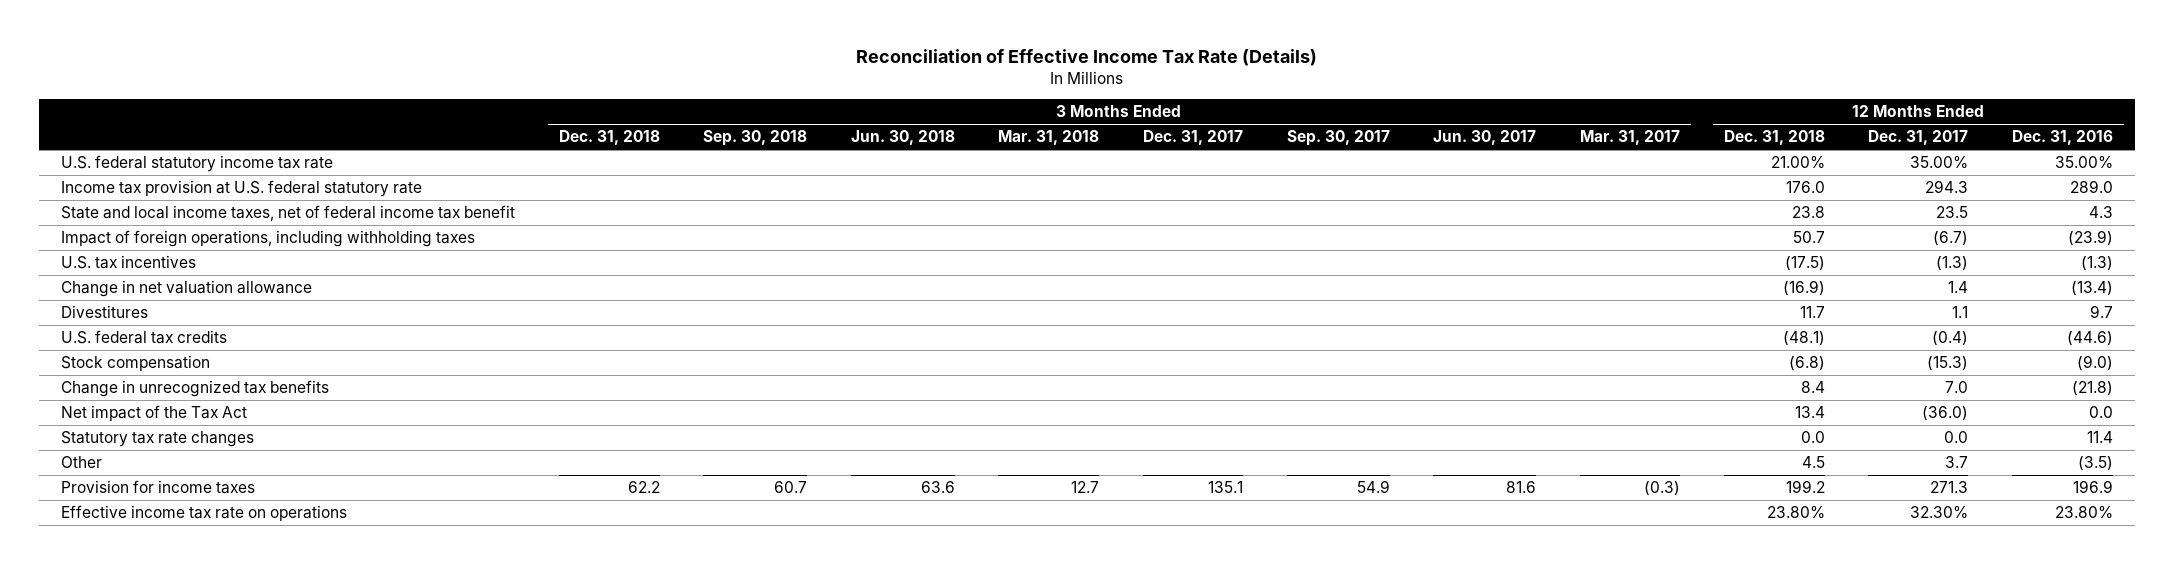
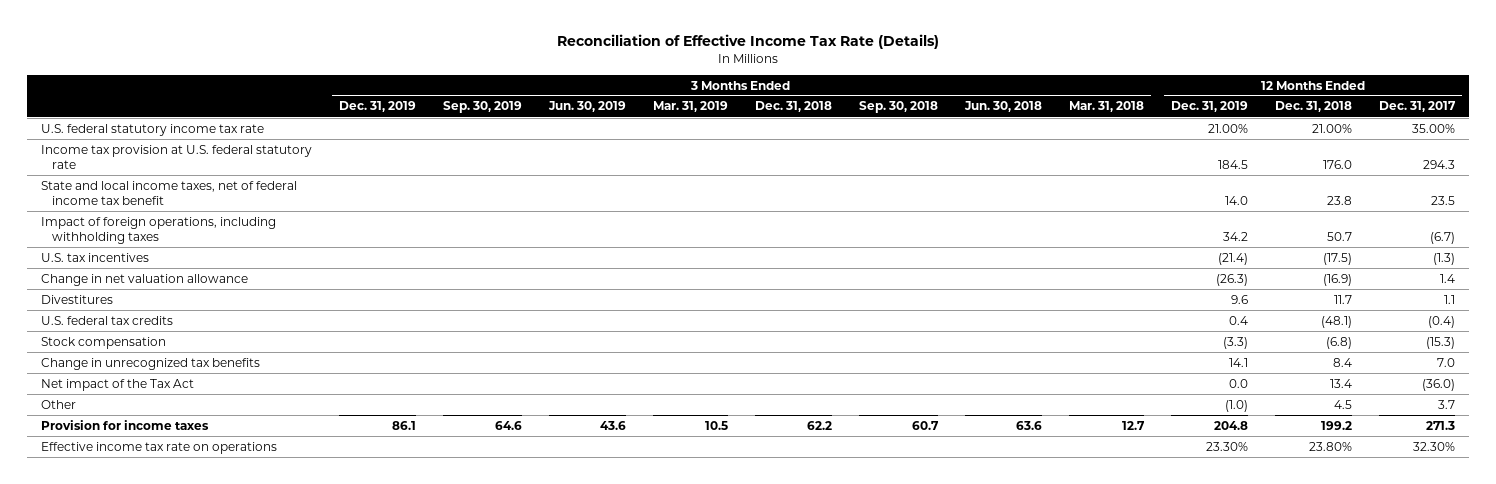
[1143,130,1244,146] Dec. 31, 2017 -> none
[1286,130,1390,147] Sep. 30, 2017 -> none
[1433,130,1537,146] Jun. 30, 2017 -> none
[1579,130,1680,146] Mar. 31, 2017 -> none
[2011,130,2113,146] Dec. 31, 2016 -> none
none -> [338,101,416,113] Dec. 31, 2019
none -> [442,101,522,114] Sep. 30, 2019
none -> [547,101,626,113] Jun. 30, 2019
none -> [652,101,728,113] Mar. 31, 2019
none -> [1171,101,1249,113] Dec. 31, 2019
[60,431,254,448] Statutory tax rate changes -> none

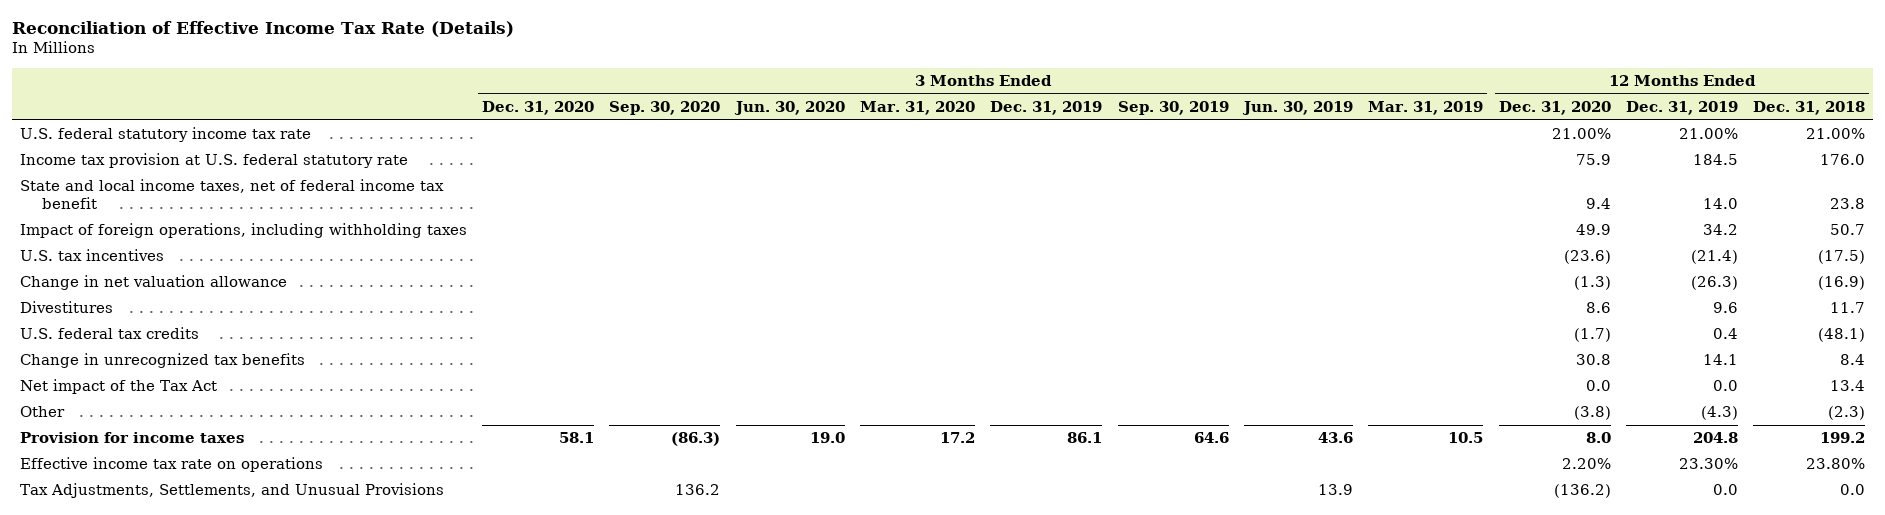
[754,101,832,113] Dec. 31, 2018 -> none
[859,101,939,114] Sep. 30, 2018 -> none
[964,101,1043,113] Jun. 30, 2018 -> none
[1069,101,1145,113] Mar. 31, 2018 -> none
[1379,101,1457,113] Dec. 31, 2017 -> none
none -> [481,100,594,115] Dec. 31, 2020
none -> [609,100,721,115] Sep. 30, 2020
none -> [733,100,845,115] Jun. 30, 2020
none -> [860,100,976,115] Mar. 31, 2020
none -> [1498,100,1611,115] Dec. 31, 2020
[40,336,166,349] Stock compensation -> none
[1225,399,1249,412] (1.0) -> [1701,406,1739,421] (4.3)
[1334,399,1353,409] 4.5 -> [1828,406,1866,421] (2.3)
none -> [19,483,444,499] Tax Adjustments, Settlements, and Unusual Provisions

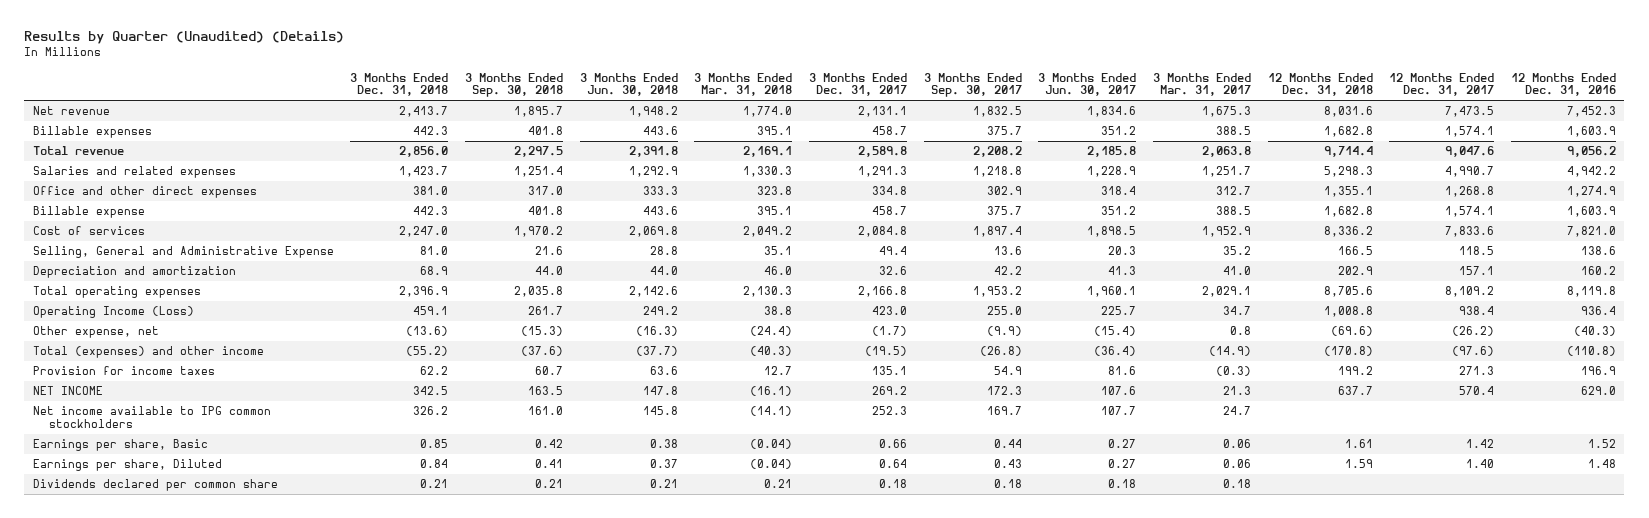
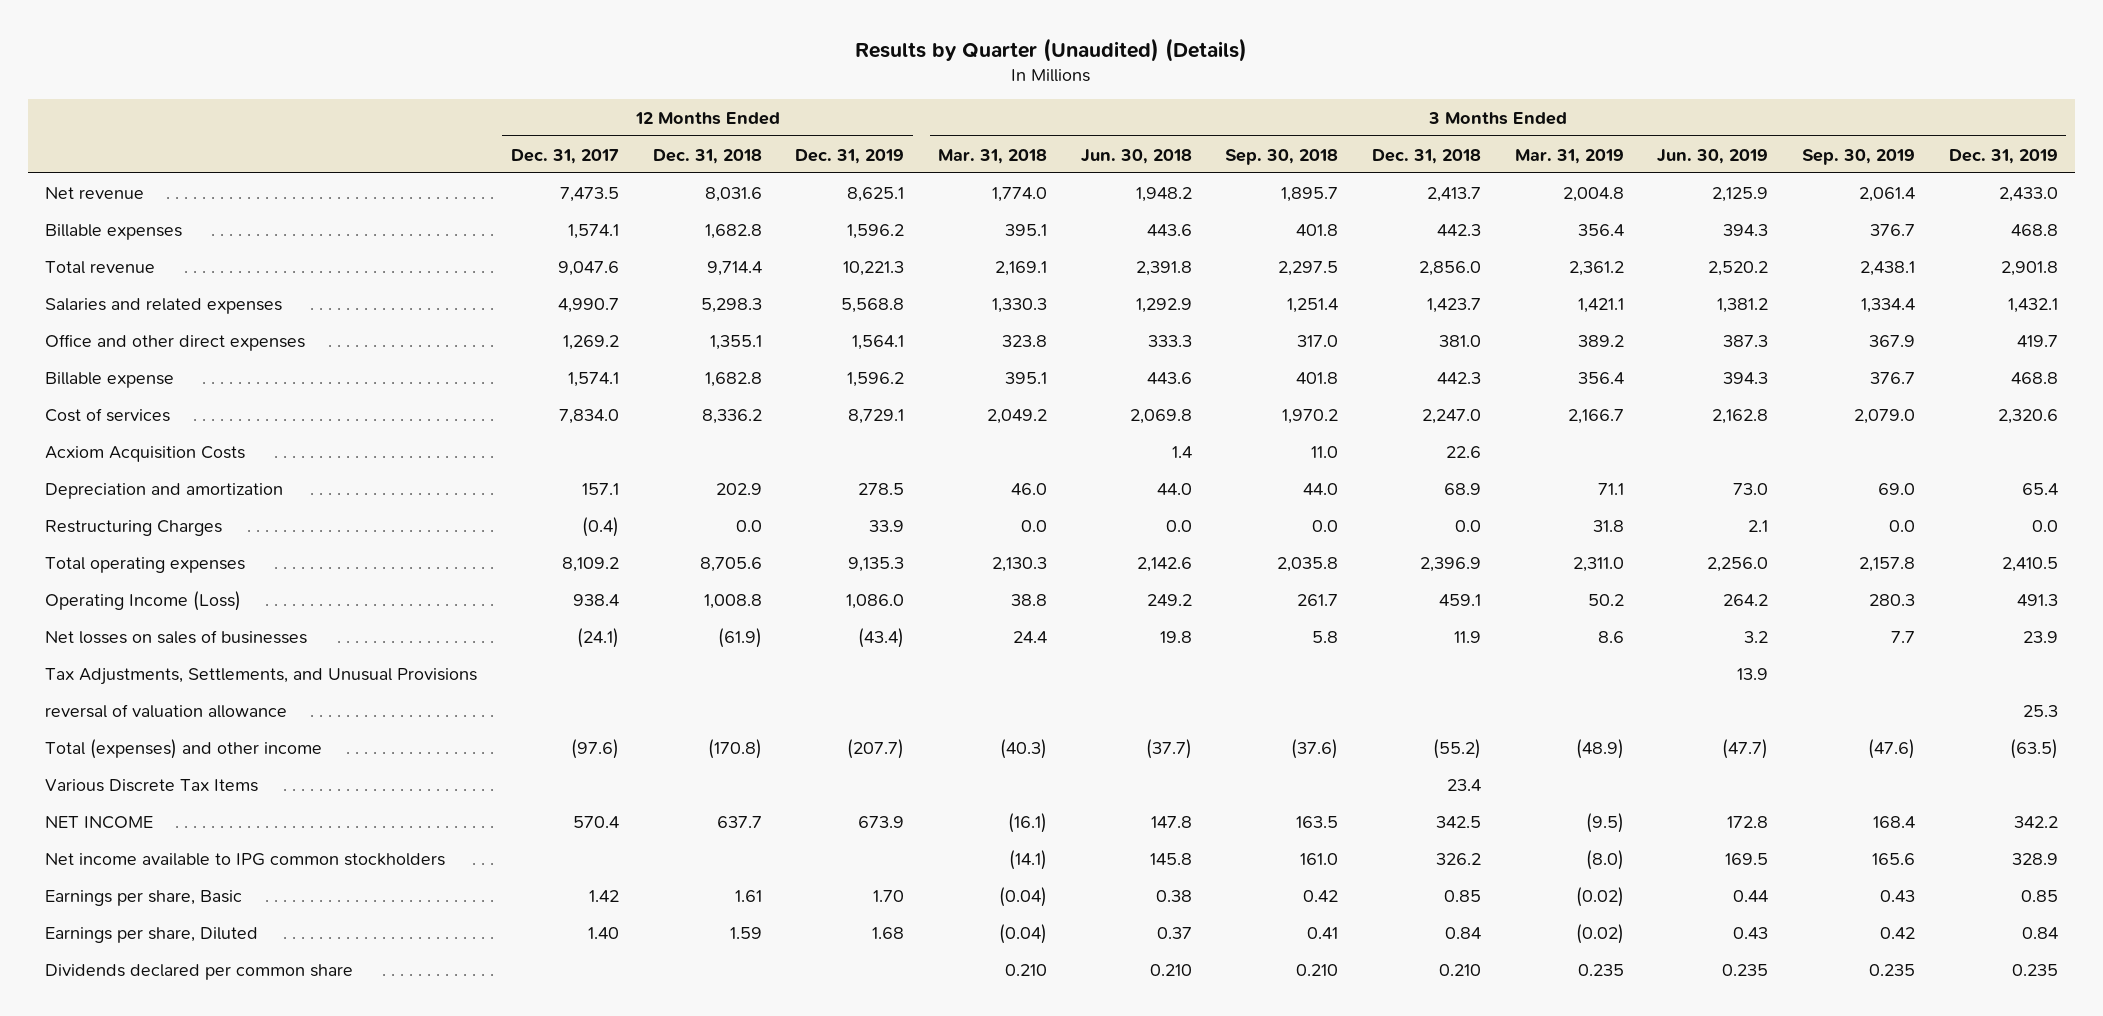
[808,72,907,97] 3 Months Ended Dec. 31, 2017 -> none
[923,72,1022,98] 3 Months Ended Sep. 30, 2017 -> none
[1038,72,1137,97] 3 Months Ended Jun. 30, 2017 -> none
[1152,72,1251,97] 3 Months Ended Mar. 31, 2017 -> none
[1510,72,1616,97] 12 Months Ended Dec. 31, 2016 -> none
none -> [795,148,905,164] Dec. 31, 2019
none -> [1514,148,1624,164] Mar. 31, 2019
none -> [1657,148,1769,164] Jun. 30, 2019
none -> [1802,148,1916,165] Sep. 30, 2019
none -> [1948,148,2058,164] Dec. 31, 2019
[1445,186,1495,198] 1,268.8 -> [562,334,619,350] 1,269.2
[32,246,334,259] Selling, General and Administrative Expense -> none
[1445,226,1495,238] 7,833.6 -> [558,408,619,424] 7,834.0
none -> [45,445,246,462] Acxiom Acquisition Costs
none -> [45,519,223,536] Restructuring Charges
[32,326,159,339] Other expense, net -> none
none -> [45,629,308,644] Net losses on sales of businesses
none -> [45,667,478,685] Tax Adjustments, Settlements, and Unusual Provisions
none -> [45,703,288,718] reversal of valuation allowance
[32,366,215,376] Provision for income taxes -> none
none -> [45,778,259,792] Various Discrete Tax Items
[420,479,449,489] 0.21 -> [1439,963,1482,976] 0.210
[534,479,563,489] 0.21 -> [1296,963,1339,976] 0.210
[649,479,678,489] 0.21 -> [1149,963,1192,976] 0.210
[764,479,793,489] 0.21 -> [1004,963,1047,976] 0.210

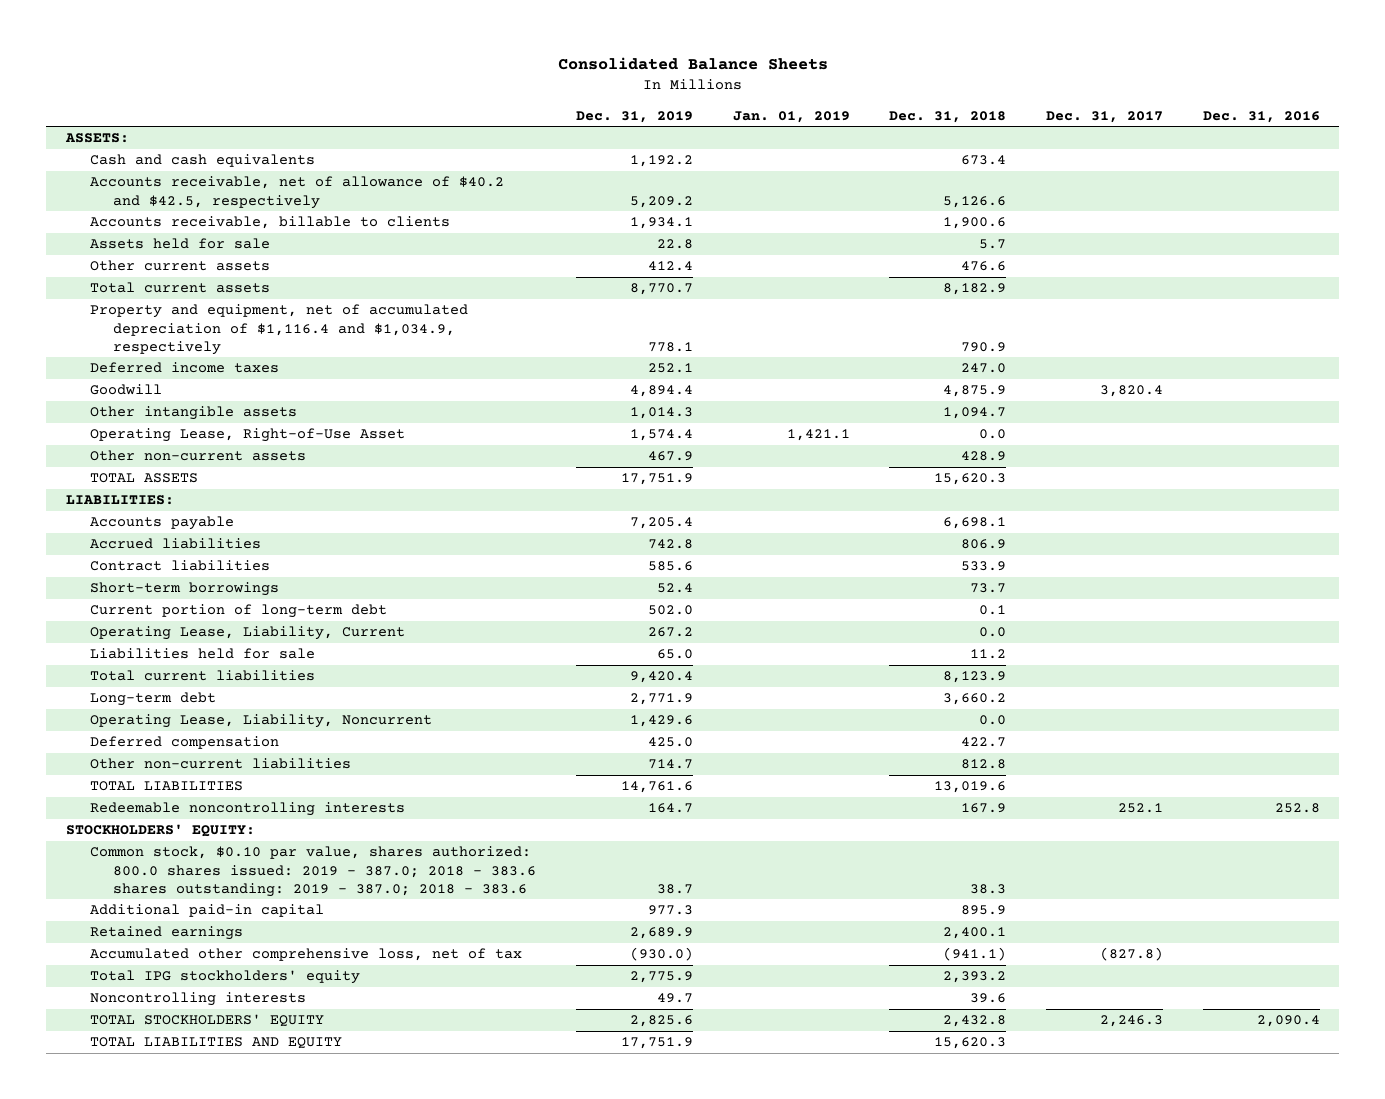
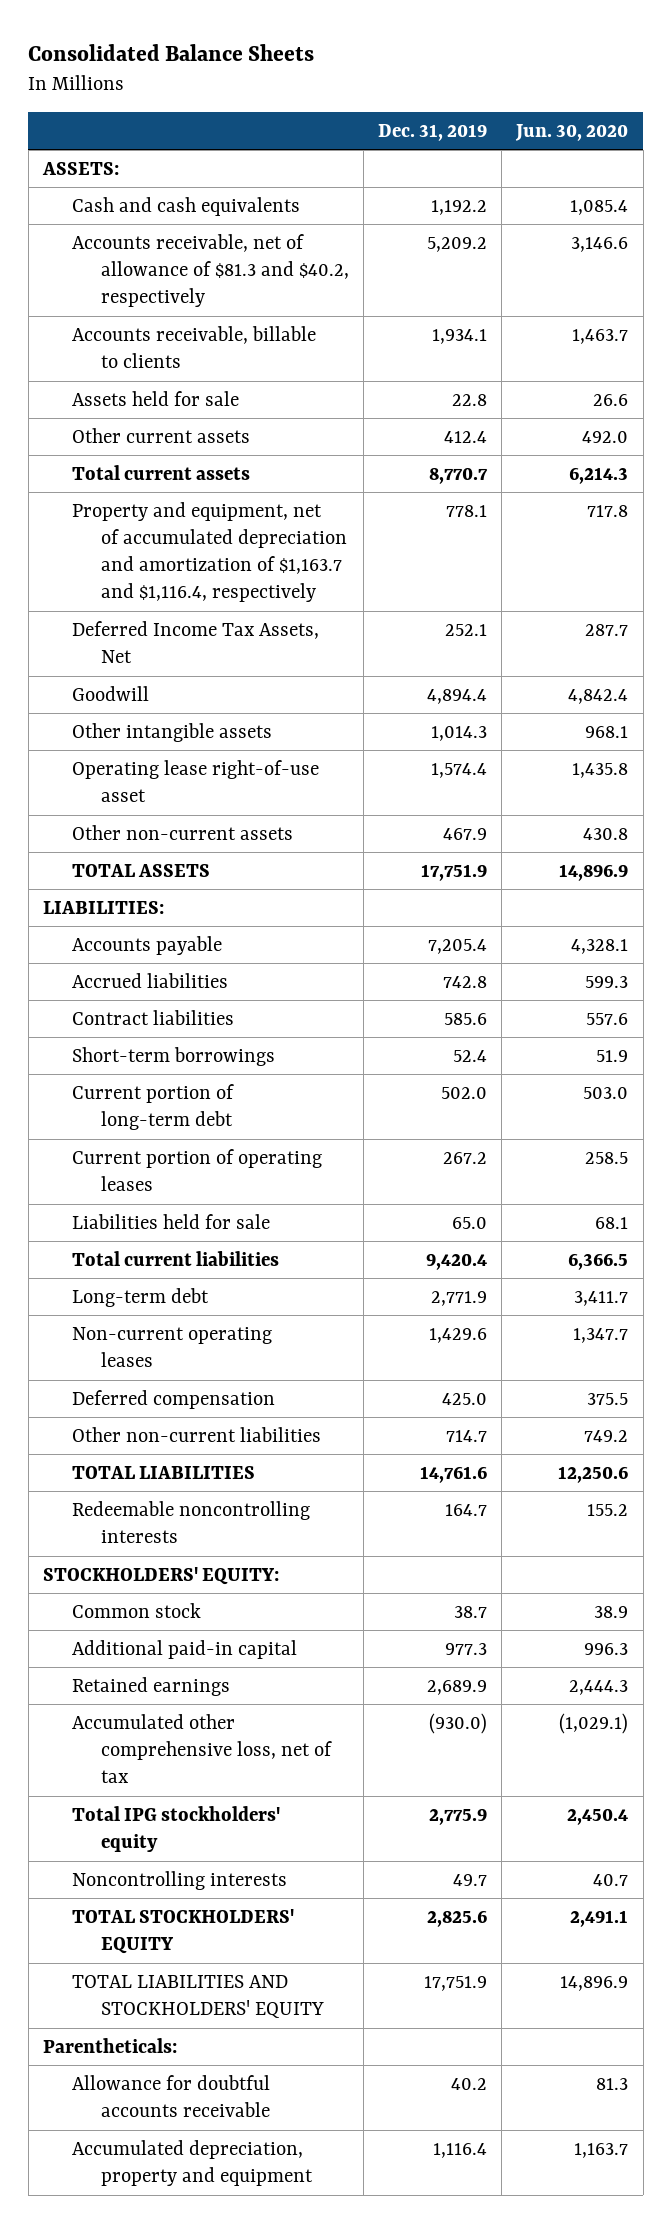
[732,110,850,123] Jan. 01, 2019 -> none
[889,110,1007,123] Dec. 31, 2018 -> none
[1045,110,1163,123] Dec. 31, 2017 -> none
[1202,110,1320,123] Dec. 31, 2016 -> none
none -> [515,123,629,141] Jun. 30, 2020
[89,176,504,209] Accounts receivable, net of allowance of $40.2 and $42.5, respectively -> [71,233,349,308] Accounts receivable, net of allowance of $81.3 and $40.2, respectively
[89,304,468,355] Property and equipment, net of accumulated depreciation of $1,116.4 and $1,034.9, respectively -> [71,501,347,603] Property and equipment, net of accumulated depreciation and amortization of $1,163.7 and $1,116.4, respectively
[89,362,279,374] Deferred income taxes -> [71,620,319,664] Deferred Income Tax Assets, Net
[89,428,405,443] Operating Lease, Right-of-Use Asset -> [71,759,319,803] Operating lease right-of-use asset
[89,626,405,641] Operating Lease, Liability, Current -> [71,1148,322,1192] Current portion of operating leases
[89,714,432,729] Operating Lease, Liability, Noncurrent -> [71,1326,272,1368] Non-current operating leases
[89,846,537,897] Common stock, $0.10 par value, shares authorized: 800.0 shares issued: 2019 - 387.0; 2018 - 383.6 shares outstanding: 2019 - 387.0; 2018 - 383.6 -> [71,1602,201,1618] Common stock
[89,1037,342,1050] TOTAL LIABILITIES AND EQUITY -> [71,1974,324,2019] TOTAL LIABILITIES AND STOCKHOLDERS' EQUITY
none -> [42,2037,177,2053] Parentheticals:
none -> [71,2074,270,2118] Allowance for doubtful accounts receivable
none -> [71,2139,313,2187] Accumulated depreciation, property and equipment

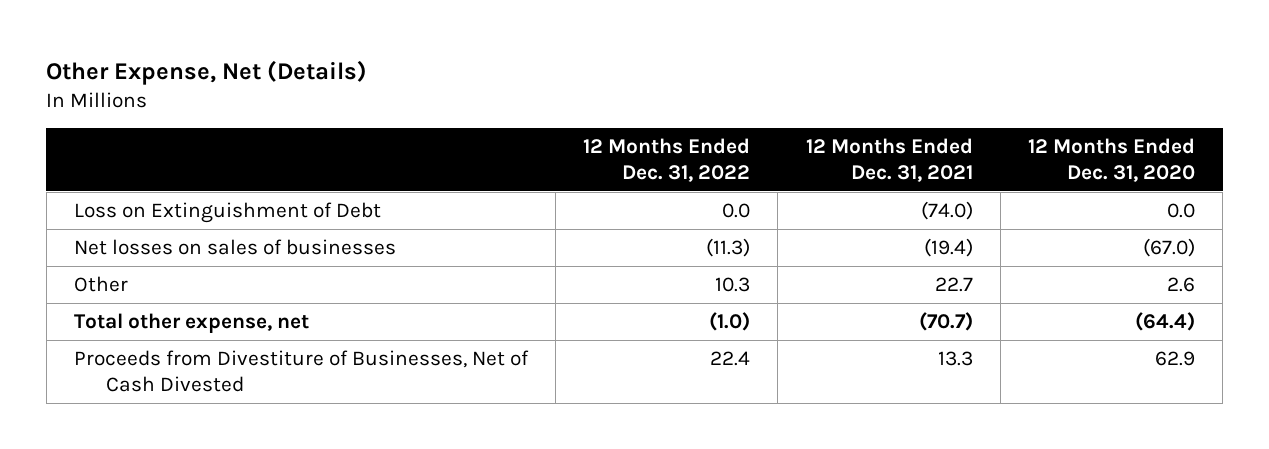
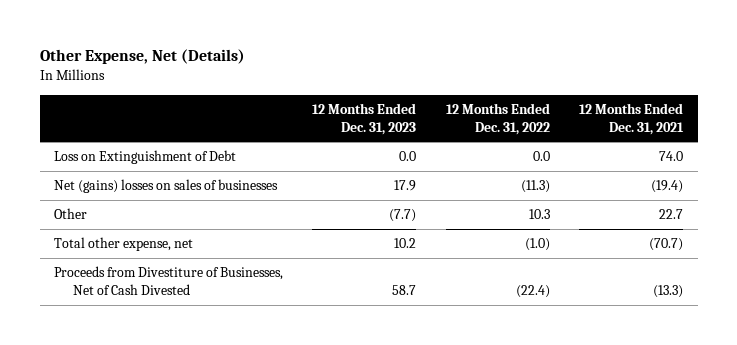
[1027,137,1195,182] 12 Months Ended Dec. 31, 2020 -> none
none -> [312,102,417,135] 12 Months Ended Dec. 31, 2023
[920,200,973,220] (74.0) -> [659,151,684,162] 74.0
[73,238,396,255] Net losses on sales of businesses -> [54,179,279,194] Net (gains) losses on sales of businesses
[710,350,751,366] 22.4 -> [515,285,550,299] (22.4)
[937,350,973,366] 13.3 -> [653,285,684,299] (13.3)

